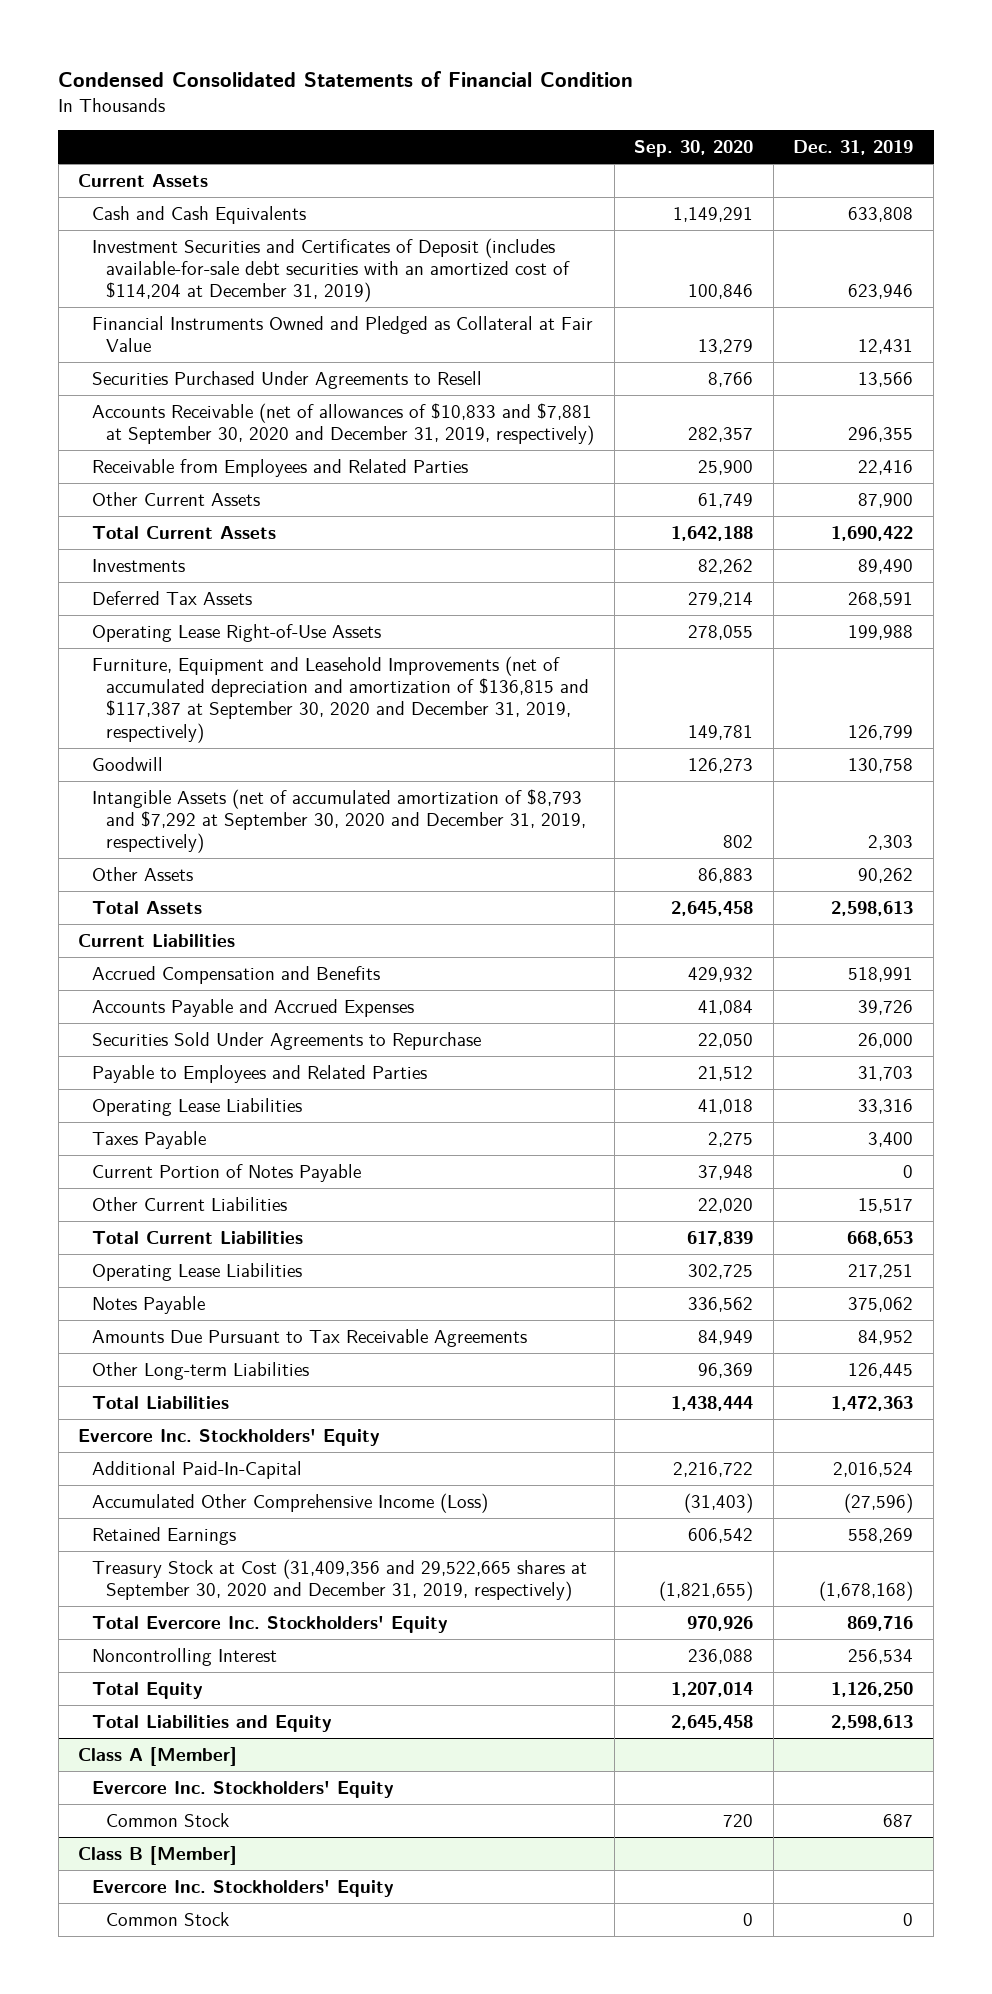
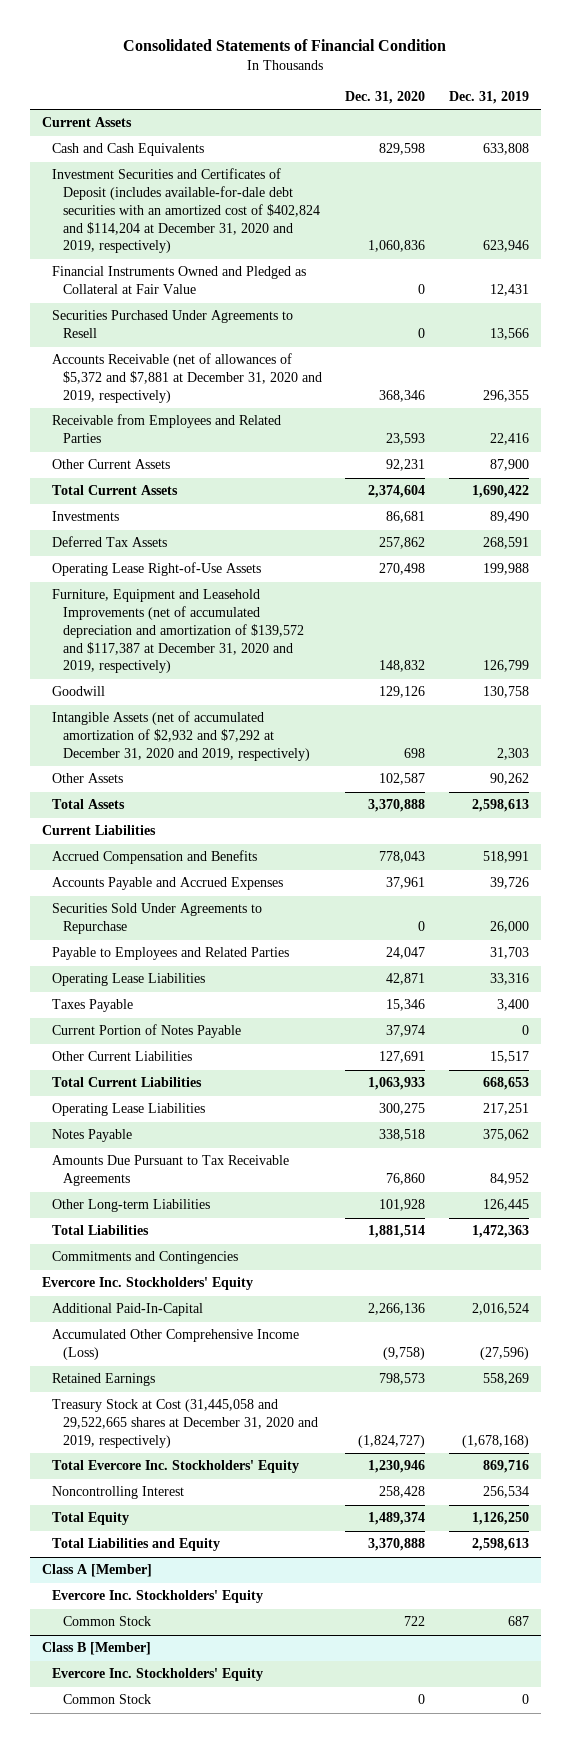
[58,70,634,87] Condensed Consolidated Statements of Financial Condition -> [123,39,447,52] Consolidated Statements of Financial Condition
[634,139,754,157] Sep. 30, 2020 -> none
none -> [345,91,426,105] Dec. 31, 2020
[92,237,570,303] Investment Securities and Certificates of Deposit (includes available-for-sale debt securities with an amortized cost of $114,204 at December 31, 2019) -> [52,168,320,254] Investment Securities and Certificates of Deposit (includes available-for-dale debt securities with an amortized cost of $402,824 and $114,204 at December 31, 2020 and 2019, respectively)
[92,402,594,446] Accounts Receivable (net of allowances of $10,833 and $7,881 at September 30, 2020 and December 31, 2019, respectively) -> [52,353,322,403] Accounts Receivable (net of allowances of $5,372 and $7,881 at December 31, 2020 and 2019, respectively)
[92,655,589,743] Furniture, Equipment and Leasehold Improvements (net of accumulated depreciation and amortization of $136,815 and $117,387 at September 30, 2020 and December 31, 2019, respectively) -> [52,589,304,674] Furniture, Equipment and Leasehold Improvements (net of accumulated depreciation and amortization of $139,572 and $117,387 at December 31, 2020 and 2019, respectively)
[92,788,586,854] Intangible Assets (net of accumulated amortization of $8,793 and $7,292 at September 30, 2020 and December 31, 2019, respectively) -> [52,711,310,761] Intangible Assets (net of accumulated amortization of $2,932 and $7,292 at December 31, 2020 and 2019, respectively)
none -> [52,1251,239,1265] Commitments and Contingencies
[92,1558,588,1602] Treasury Stock at Cost (31,409,356 and 29,522,665 shares at September 30, 2020 and December 31, 2019, respectively) -> [52,1399,318,1448] Treasury Stock at Cost (31,445,058 and 29,522,665 shares at December 31, 2020 and 2019, respectively)

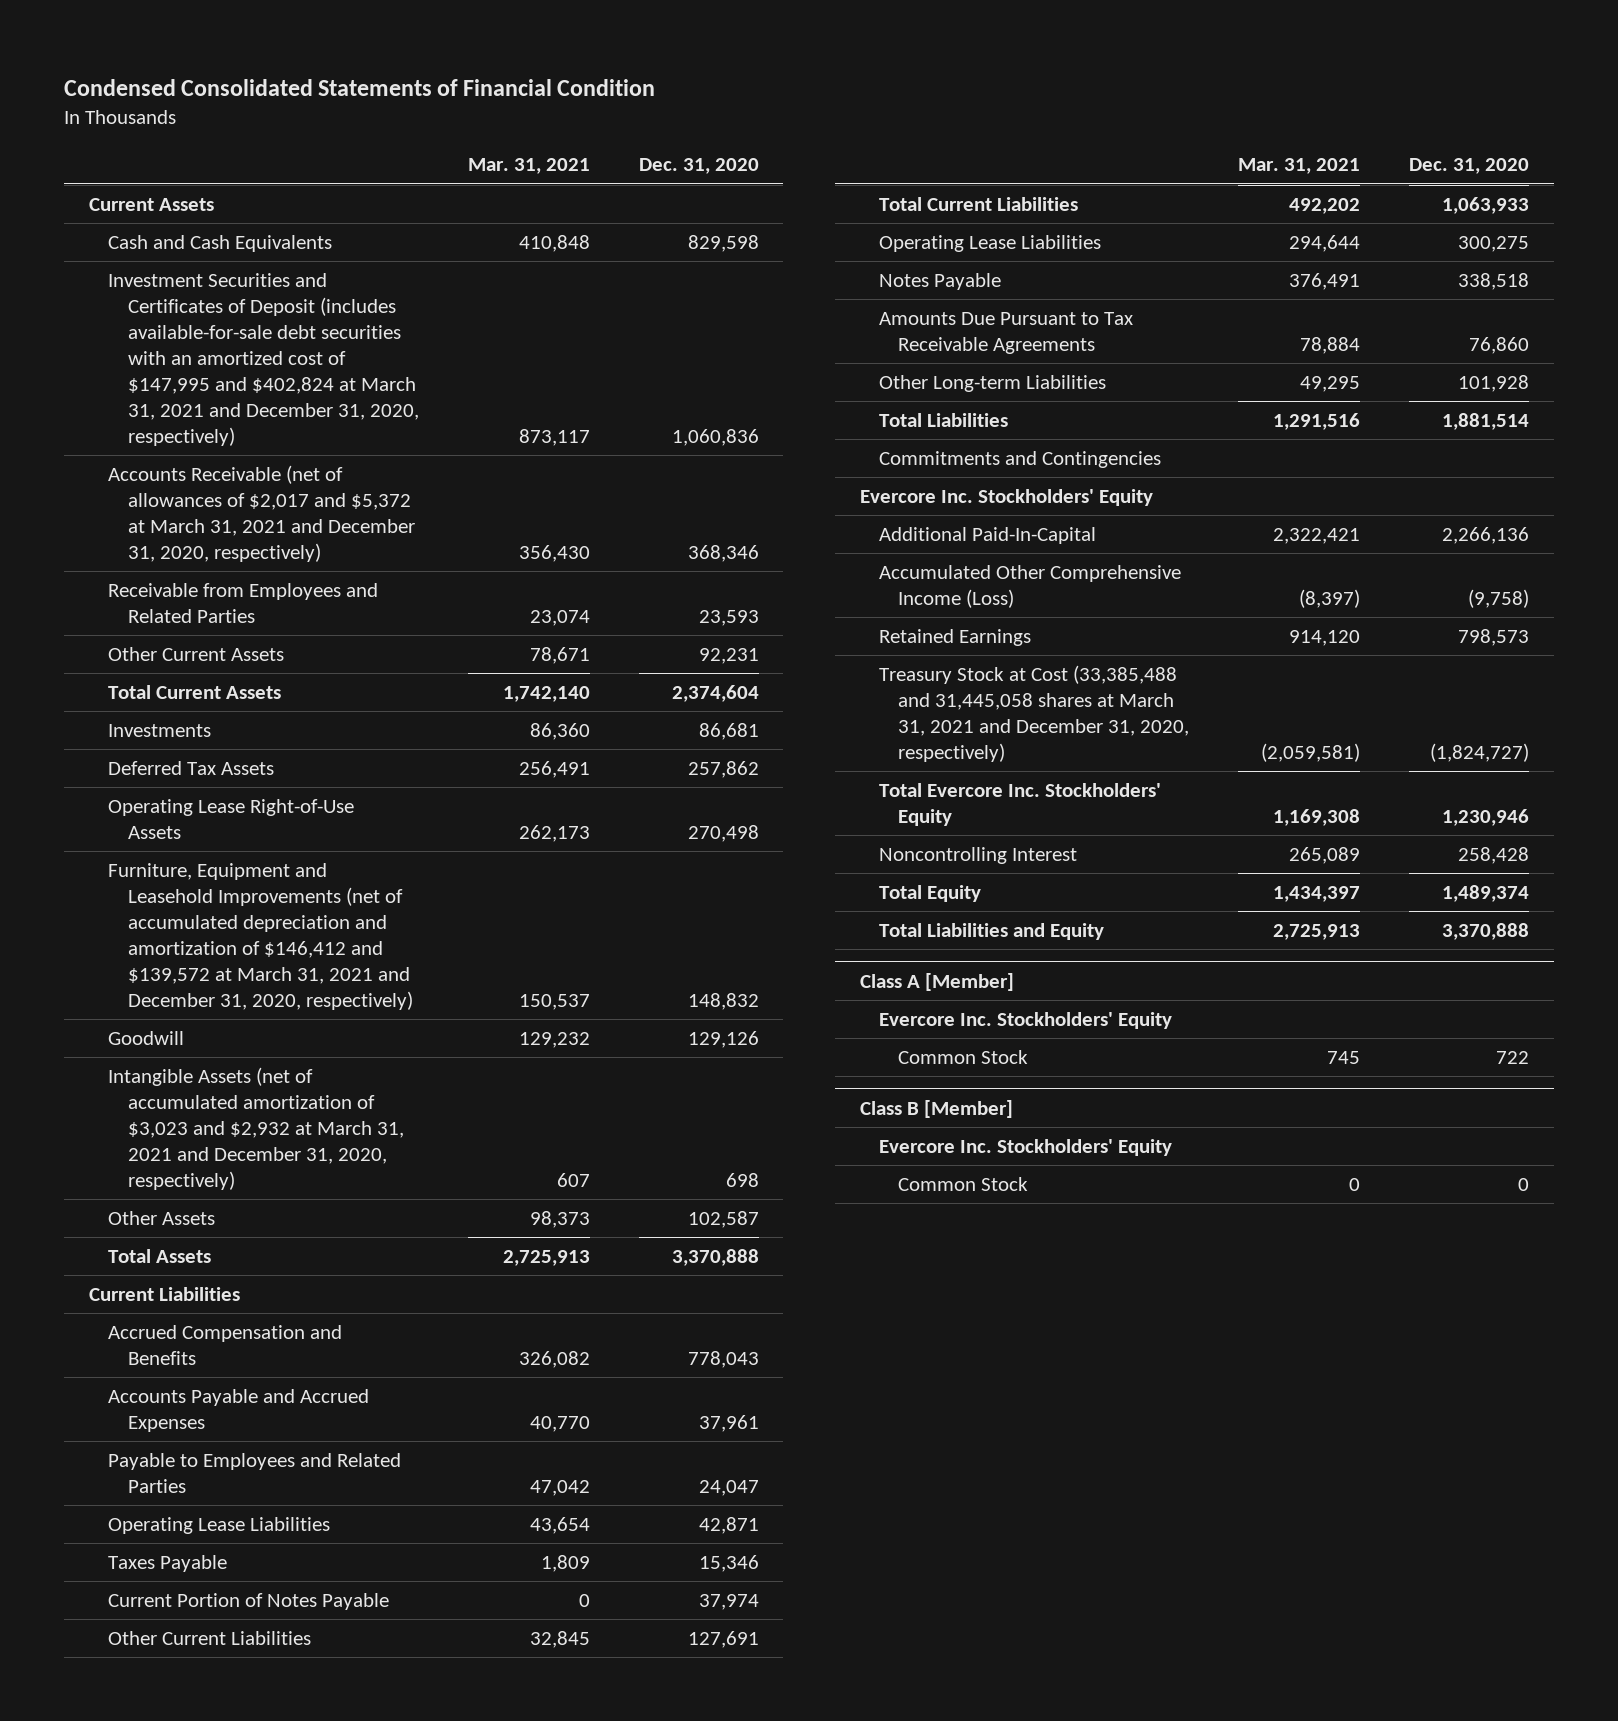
[123,39,447,52] Consolidated Statements of Financial Condition -> [64,79,656,97] Condensed Consolidated Statements of Financial Condition
[448,91,529,105] Dec. 31, 2019 -> none
none -> [467,158,590,175] Mar. 31, 2021
[52,266,307,295] Financial Instruments Owned and Pledged as Collateral at Fair Value -> none
[52,310,294,339] Securities Purchased Under Agreements to Resell -> none
[52,168,320,254] Investment Securities and Certificates of Deposit (includes available-for-dale debt securities with an amortized cost of $402,824 and $114,204 at December 31, 2020 and 2019, respectively) -> [108,272,419,446] Investment Securities and Certificates of Deposit (includes available-for-sale debt securities with an amortized cost of $147,995 and $402,824 at March 31, 2021 and December 31, 2020, respectively)
[52,353,322,403] Accounts Receivable (net of allowances of $5,372 and $7,881 at December 31, 2020 and 2019, respectively) -> [108,464,415,562] Accounts Receivable (net of allowances of $2,017 and $5,372 at March 31, 2021 and December 31, 2020, respectively)
[52,589,304,674] Furniture, Equipment and Leasehold Improvements (net of accumulated depreciation and amortization of $139,572 and $117,387 at December 31, 2020 and 2019, respectively) -> [108,862,413,1010] Furniture, Equipment and Leasehold Improvements (net of accumulated depreciation and amortization of $146,412 and $139,572 at March 31, 2021 and December 31, 2020, respectively)
[52,711,310,761] Intangible Assets (net of accumulated amortization of $2,932 and $7,292 at December 31, 2020 and 2019, respectively) -> [108,1066,404,1190] Intangible Assets (net of accumulated amortization of $3,023 and $2,932 at March 31, 2021 and December 31, 2020, respectively)
[52,903,263,935] Securities Sold Under Agreements to Repurchase -> none
[52,1399,318,1448] Treasury Stock at Cost (31,445,058 and 29,522,665 shares at December 31, 2020 and 2019, respectively) -> [879,664,1190,762] Treasury Stock at Cost (33,385,488 and 31,445,058 shares at March 31, 2021 and December 31, 2020, respectively)

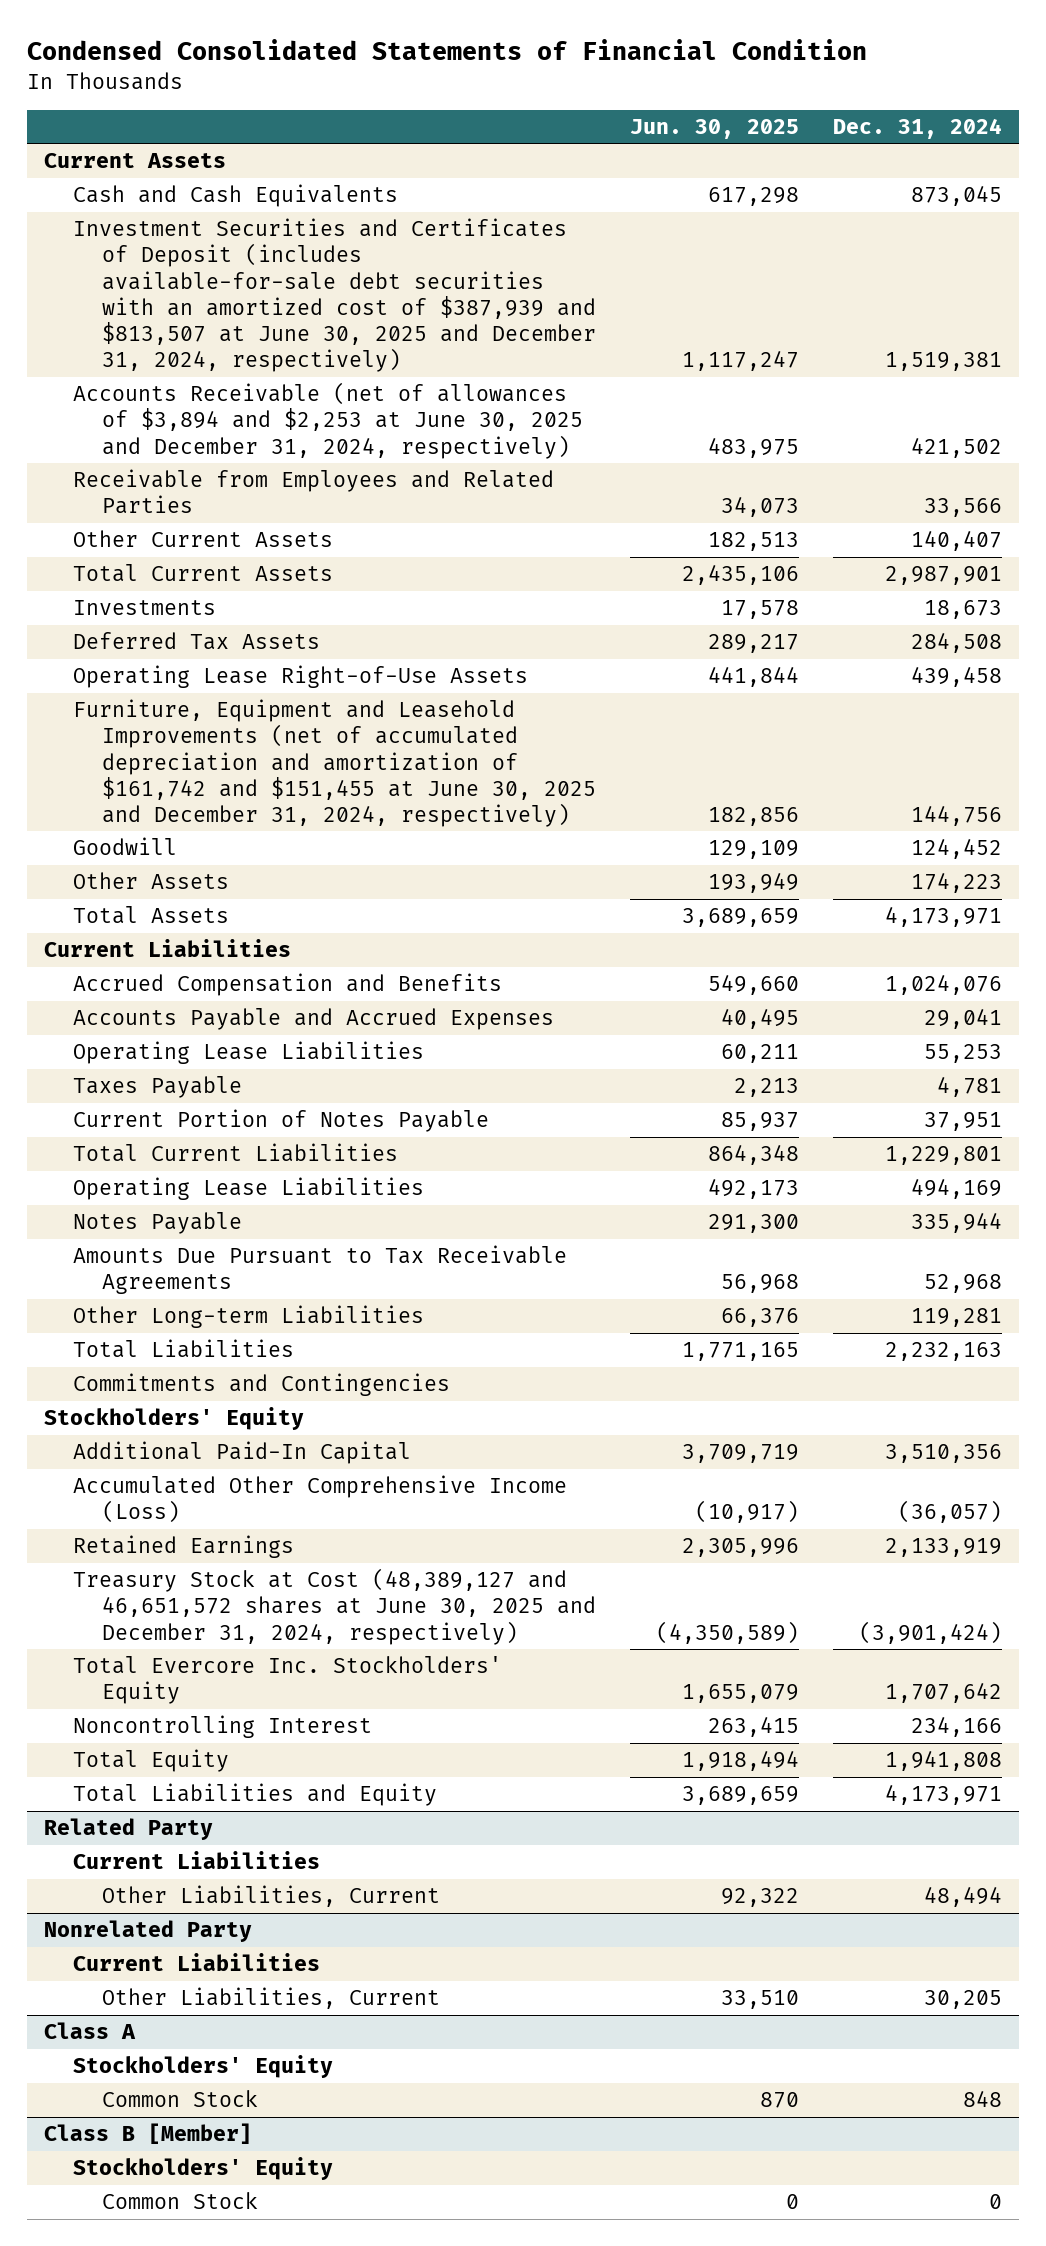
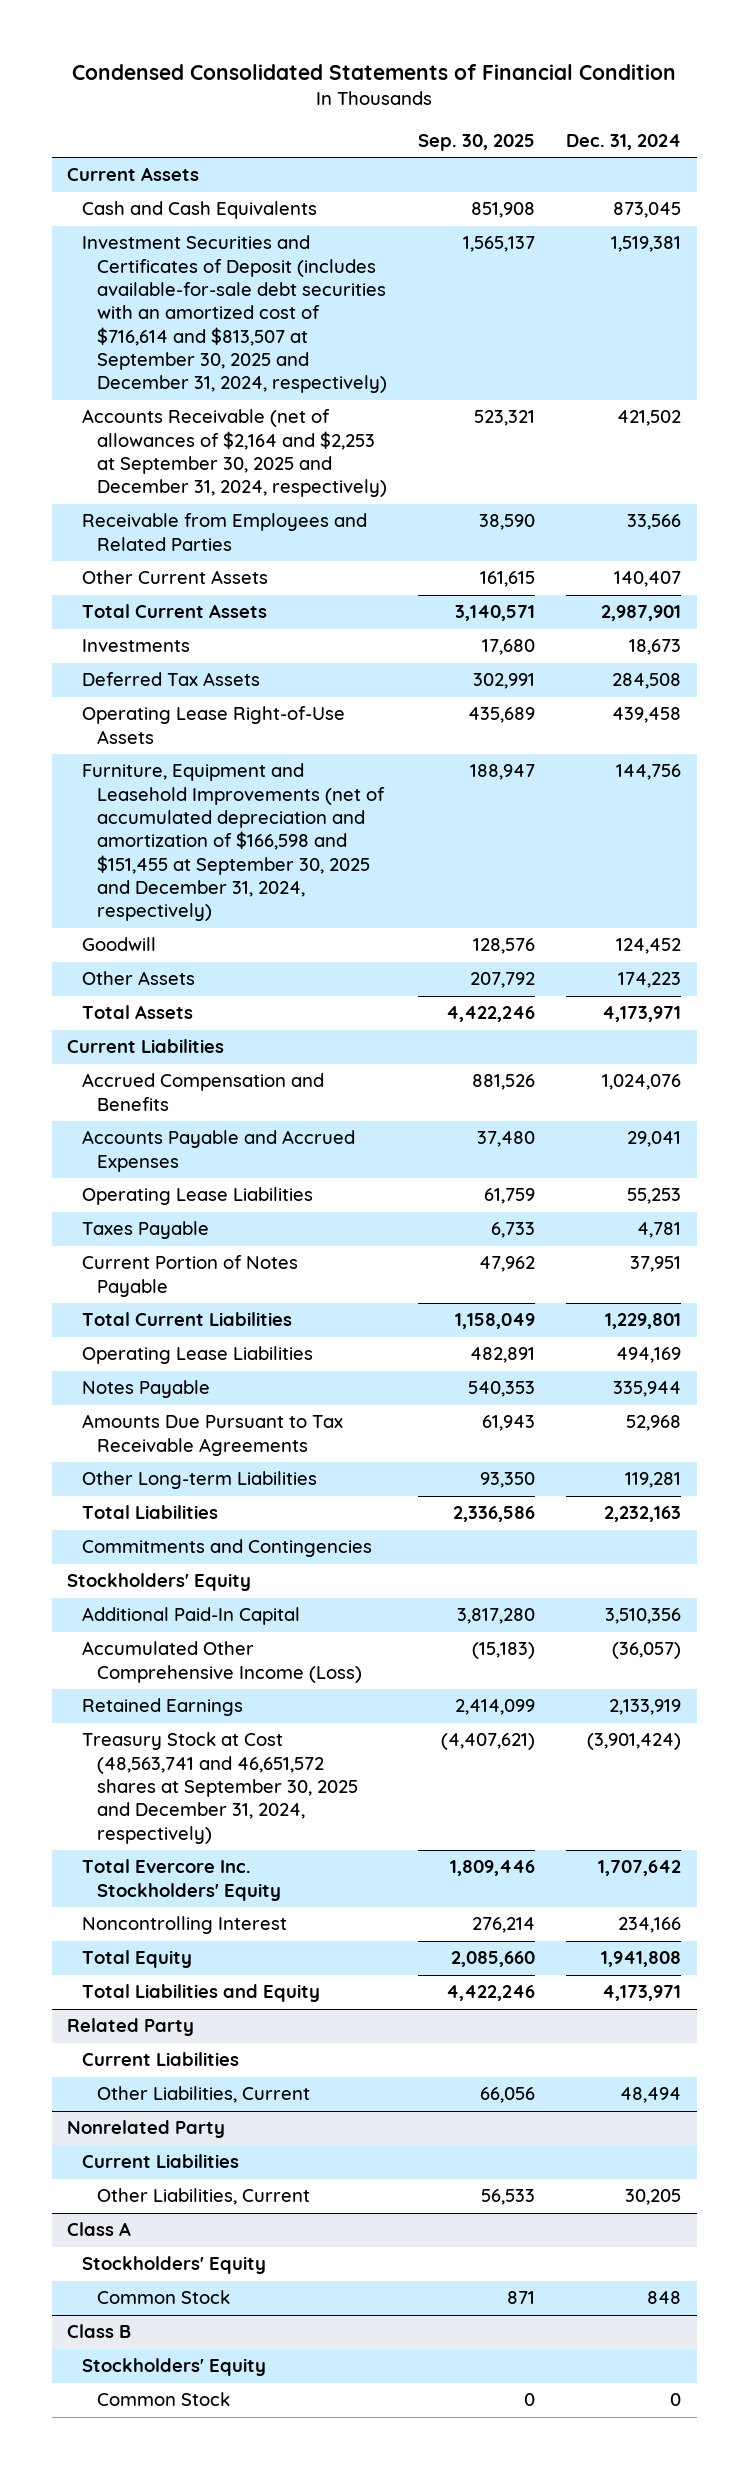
[629,118,799,139] Jun. 30, 2025 -> none
none -> [418,133,536,151] Sep. 30, 2025
[72,218,596,373] Investment Securities and Certificates of Deposit (includes available-for-sale debt securities with an amortized cost of $387,939 and $813,507 at June 30, 2025 and December 31, 2024, respectively) -> [82,235,388,394] Investment Securities and Certificates of Deposit (includes available-for-sale debt securities with an amortized cost of $716,614 and $813,507 at September 30, 2025 and December 31, 2024, respectively)
[72,382,583,459] Accounts Receivable (net of allowances of $3,894 and $2,253 at June 30, 2025 and December 31, 2024, respectively) -> [82,409,388,498] Accounts Receivable (net of allowances of $2,164 and $2,253 at September 30, 2025 and December 31, 2024, respectively)
[72,699,596,827] Furniture, Equipment and Leasehold Improvements (net of accumulated depreciation and amortization of $161,742 and $151,455 at June 30, 2025 and December 31, 2024, respectively) -> [82,763,386,922] Furniture, Equipment and Leasehold Improvements (net of accumulated depreciation and amortization of $166,598 and $151,455 at September 30, 2025 and December 31, 2024, respectively)
[72,1568,596,1645] Treasury Stock at Cost (48,389,127 and 46,651,572 shares at June 30, 2025 and December 31, 2024, respectively) -> [82,1732,359,1844] Treasury Stock at Cost (48,563,741 and 46,651,572 shares at September 30, 2025 and December 31, 2024, respectively)
[44,2123,253,2145] Class B [Member] -> [67,2324,132,2339] Class B

